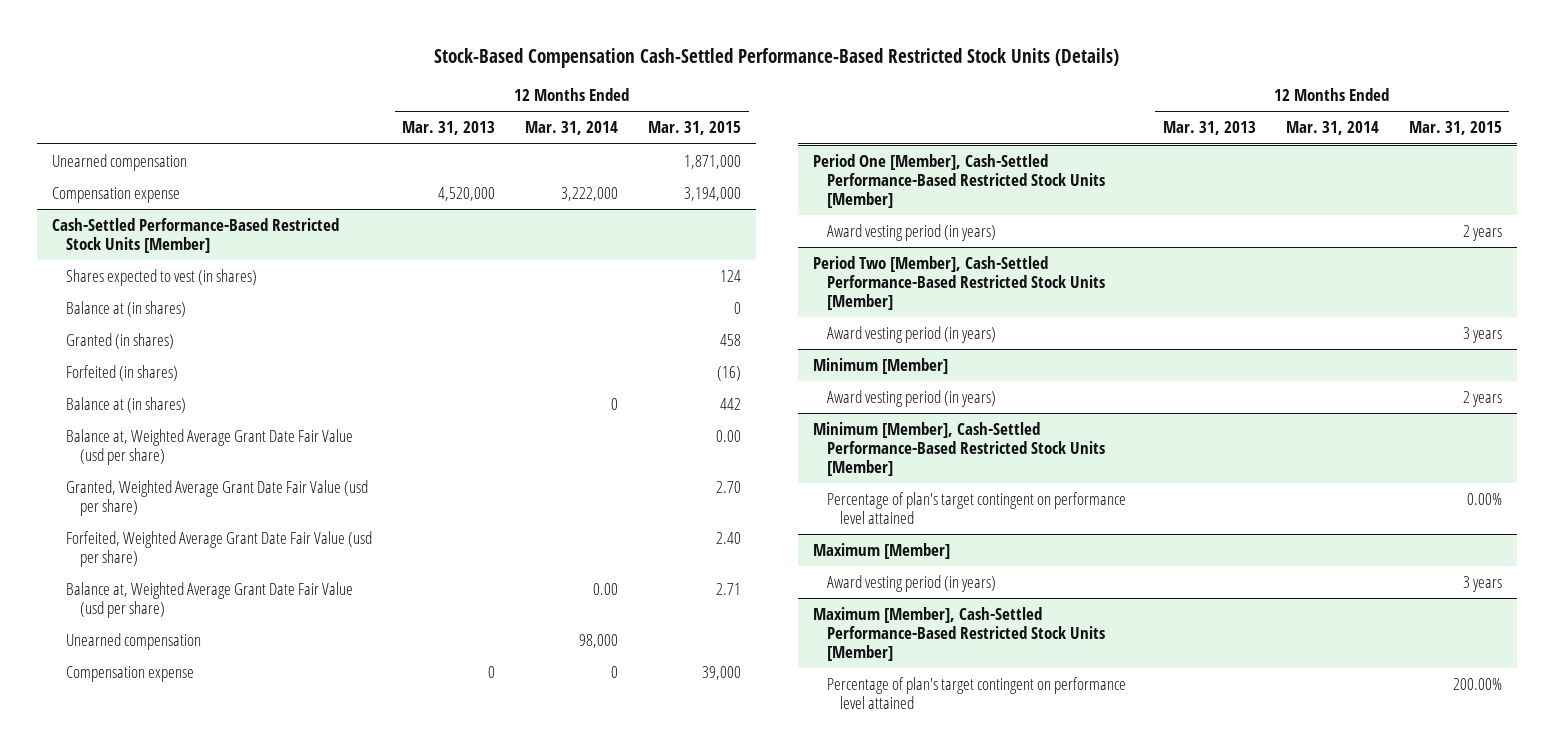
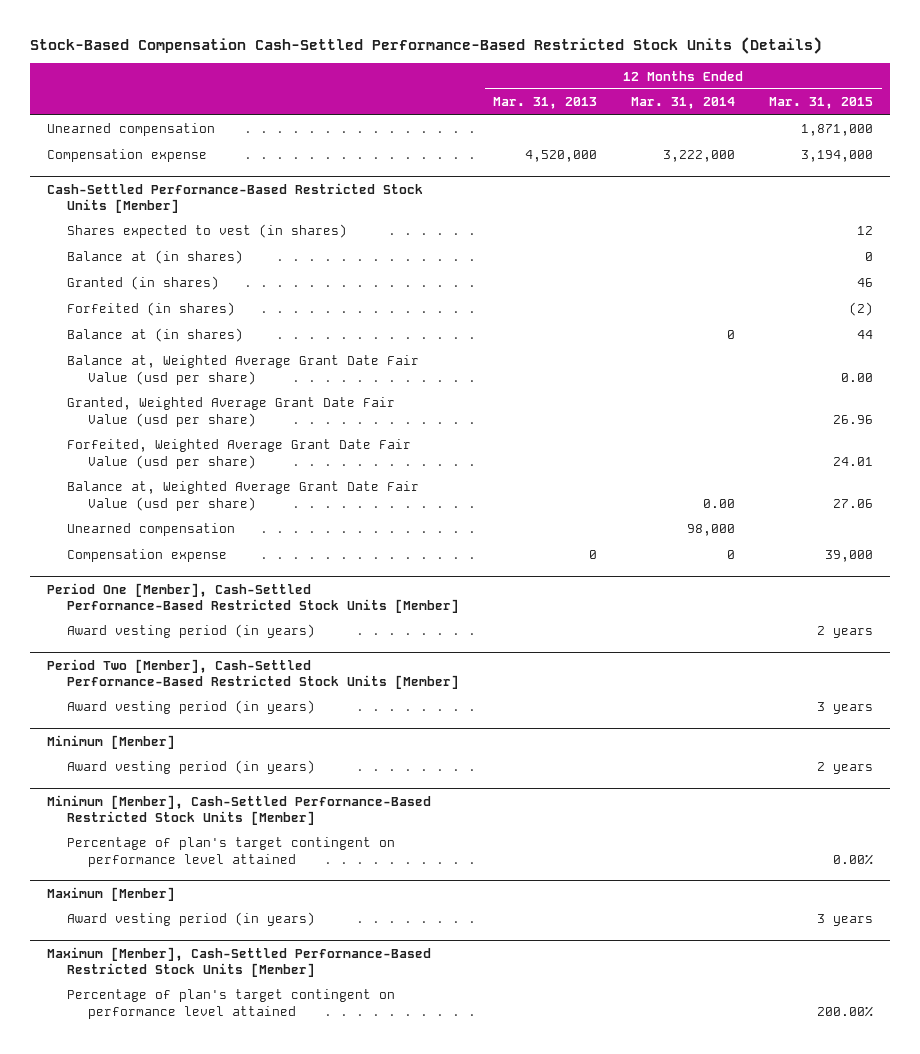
[720,269,742,282] 124 -> [857,226,874,236] 12
[720,333,742,346] 458 -> [857,278,874,288] 46
[717,365,742,381] (16) -> [849,302,874,317] (2)
[720,397,742,410] 442 -> [857,330,874,340] 44
[716,480,742,493] 2.70 -> [833,414,874,424] 26.96
[716,531,742,544] 2.40 -> [833,456,874,466] 24.01
[716,582,742,595] 2.71 -> [833,498,874,508] 27.06

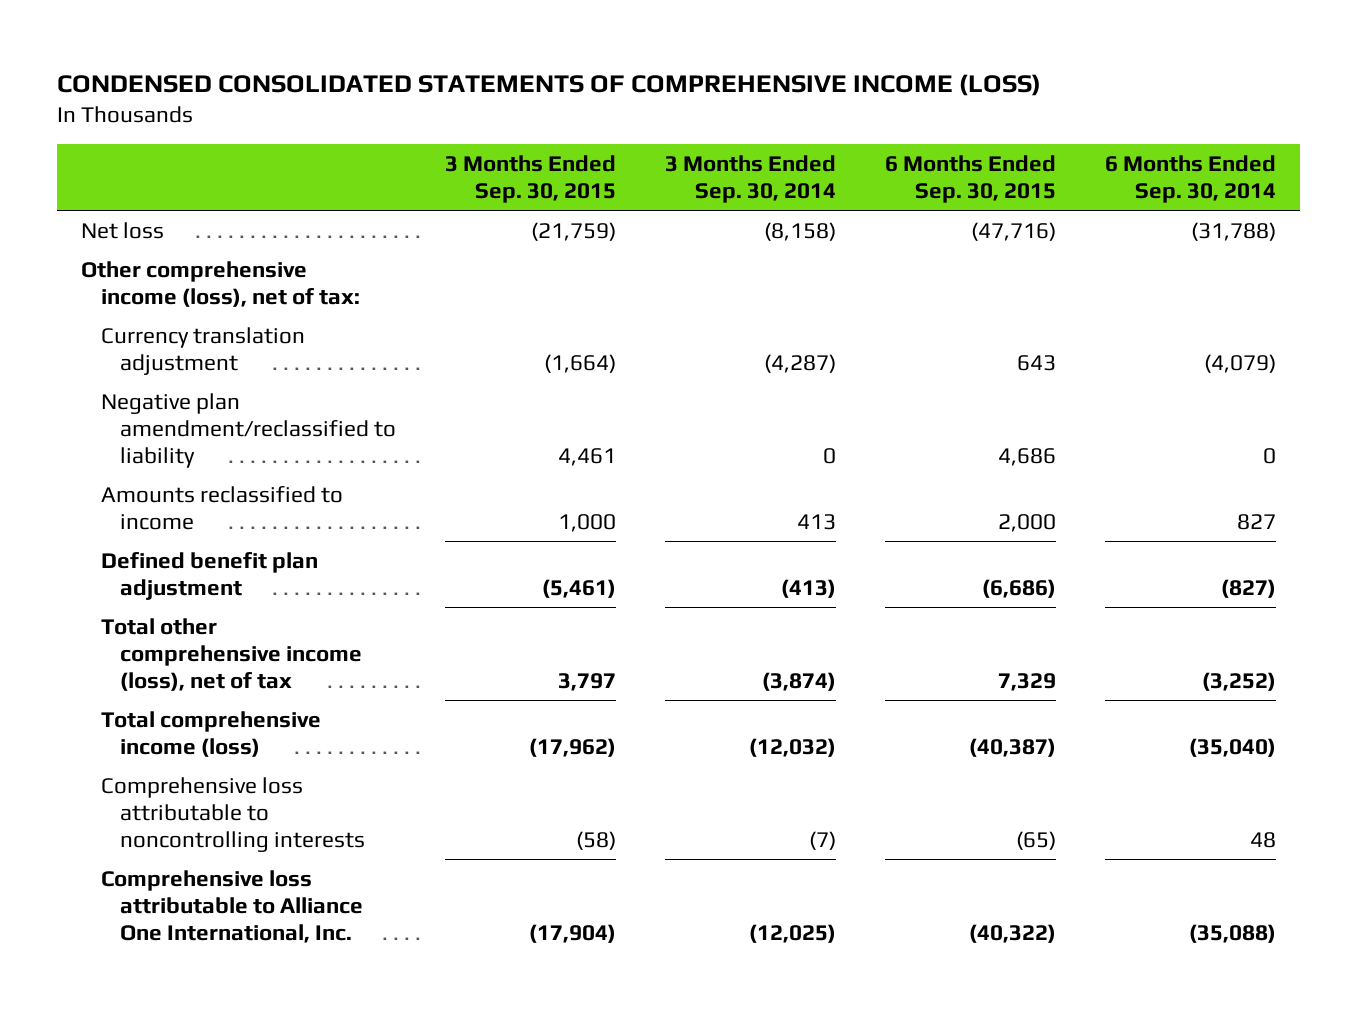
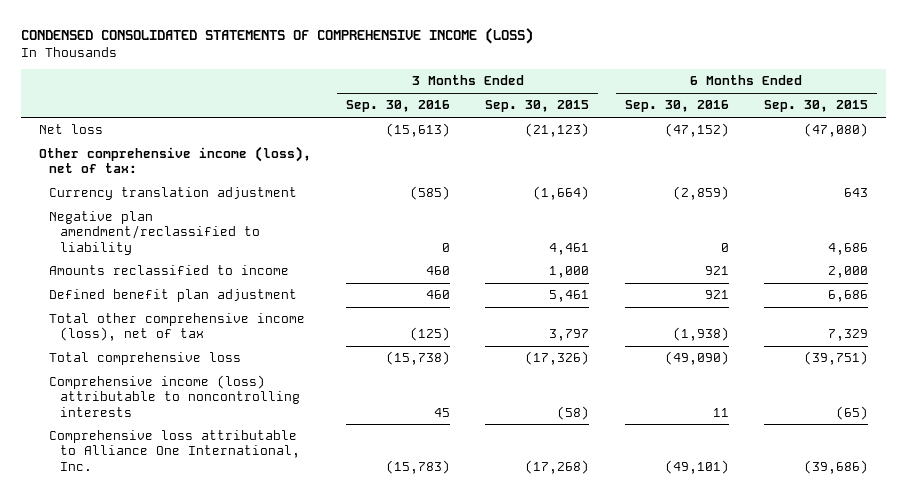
[665,154,837,203] 3 Months Ended Sep. 30, 2014 -> none
[1104,154,1276,203] 6 Months Ended Sep. 30, 2014 -> none
none -> [346,100,451,113] Sep. 30, 2016
none -> [624,100,729,113] Sep. 30, 2016
[531,221,617,241] (21,759) -> [525,123,590,138] (21,123)
[970,221,1056,241] (47,716) -> [803,123,868,138] (47,080)
[542,578,617,598] (5,461) -> [549,290,590,303] 5,461
[981,578,1056,598] (6,686) -> [827,290,868,303] 6,686
[100,710,321,757] Total comprehensive income (loss) -> [49,352,242,366] Total comprehensive loss
[529,737,617,757] (17,962) -> [525,351,590,366] (17,326)
[968,737,1056,757] (40,387) -> [803,351,868,366] (39,751)
[100,776,366,852] Comprehensive loss attributable to noncontrolling interests -> [49,375,300,417] Comprehensive income (loss) attributable to noncontrolling interests
[529,923,617,943] (17,904) -> [525,459,590,474] (17,268)
[968,923,1056,943] (40,322) -> [803,459,868,474] (39,686)

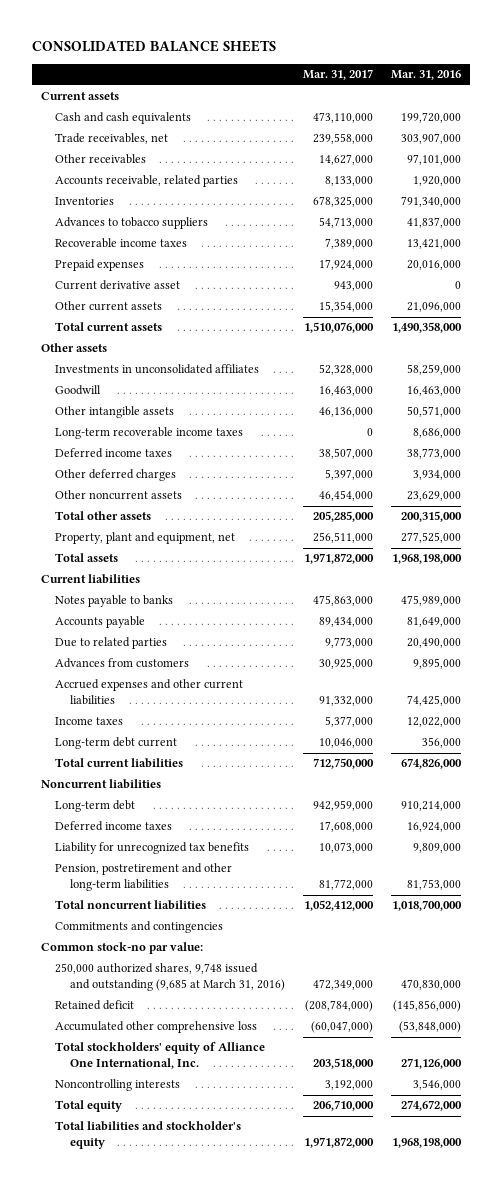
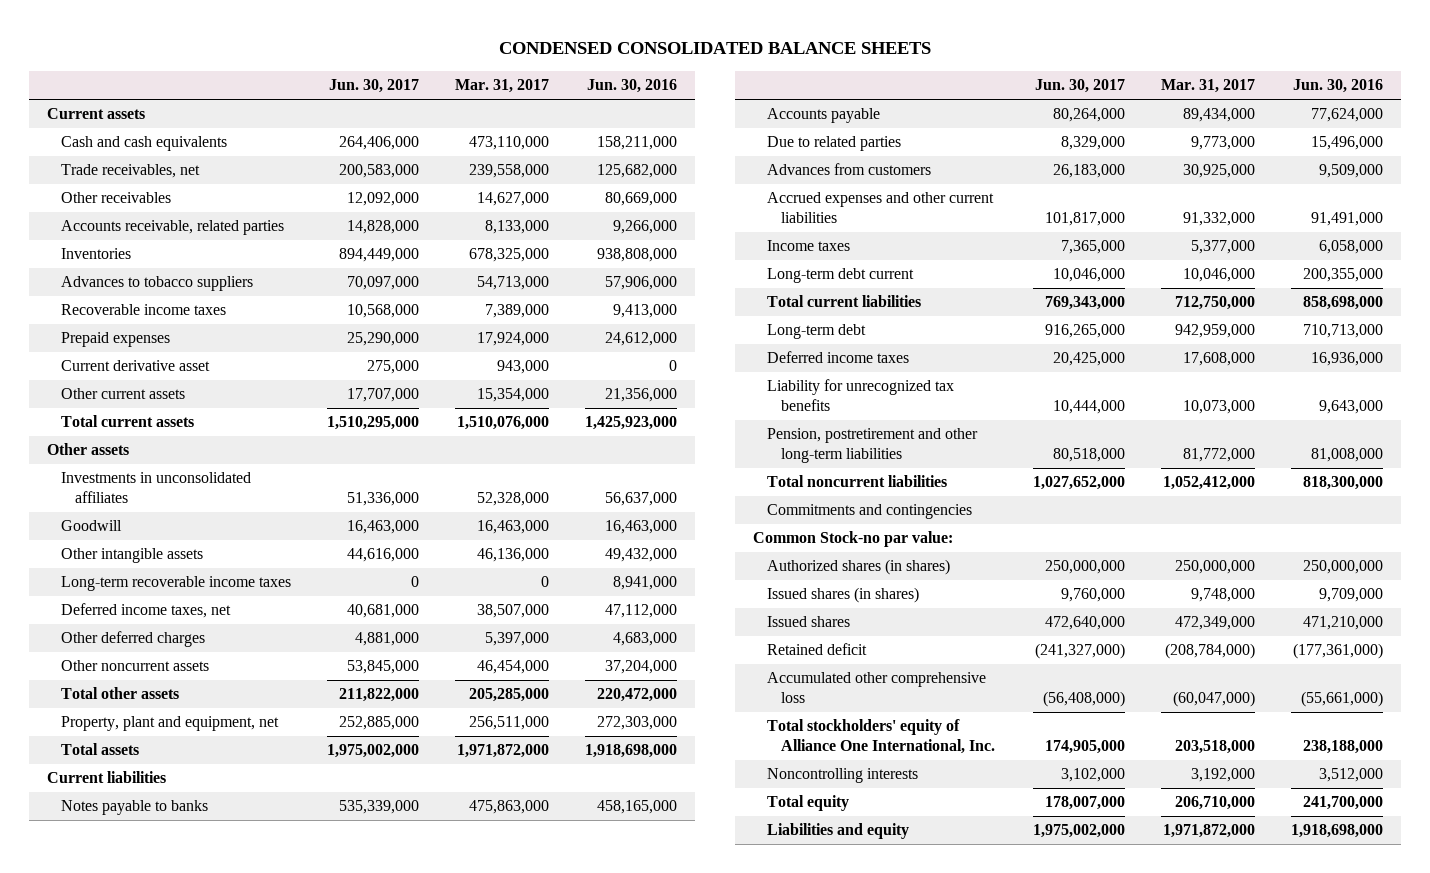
[31,40,276,53] CONSOLIDATED BALANCE SHEETS -> [499,42,932,55] CONDENSED CONSOLIDATED BALANCE SHEETS
[390,70,461,81] Mar. 31, 2016 -> none
none -> [328,79,419,94] Jun. 30, 2017
none -> [586,79,677,94] Jun. 30, 2016
[55,448,173,459] Deferred income taxes -> [60,603,231,619] Deferred income taxes, net
[40,779,161,790] Noncurrent liabilities -> none
[40,942,203,955] Common stock-no par value: -> [753,531,954,548] Common Stock-no par value:
none -> [767,559,951,576] Authorized shares (in shares)
none -> [767,587,920,604] Issued shares (in shares)
[55,963,286,992] 250,000 authorized shares, 9,748 issued and outstanding (9,685 at March 31, 2016) -> [767,616,851,628] Issued shares
[55,1121,242,1150] Total liabilities and stockholder's equity -> [767,823,910,840] Liabilities and equity

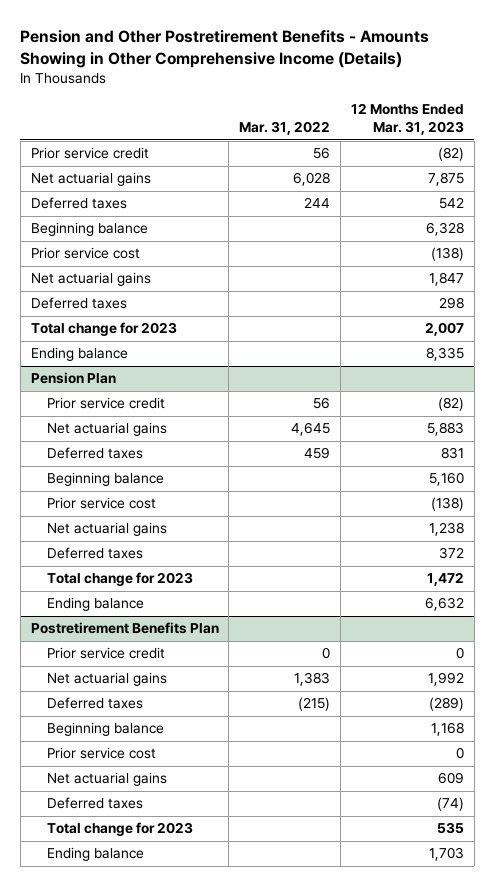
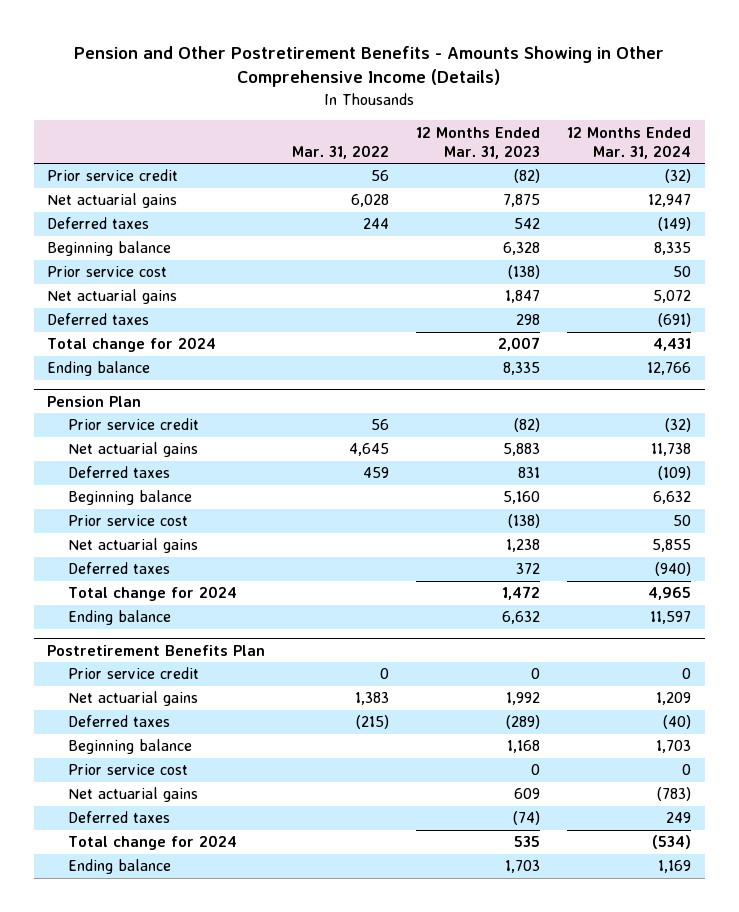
none -> [567,126,692,159] 12 Months Ended Mar. 31, 2024
[30,322,177,337] Total change for 2023 -> [47,337,217,353] Total change for 2024
[47,572,194,587] Total change for 2023 -> [67,586,237,602] Total change for 2024
[47,822,194,837] Total change for 2023 -> [67,835,237,851] Total change for 2024

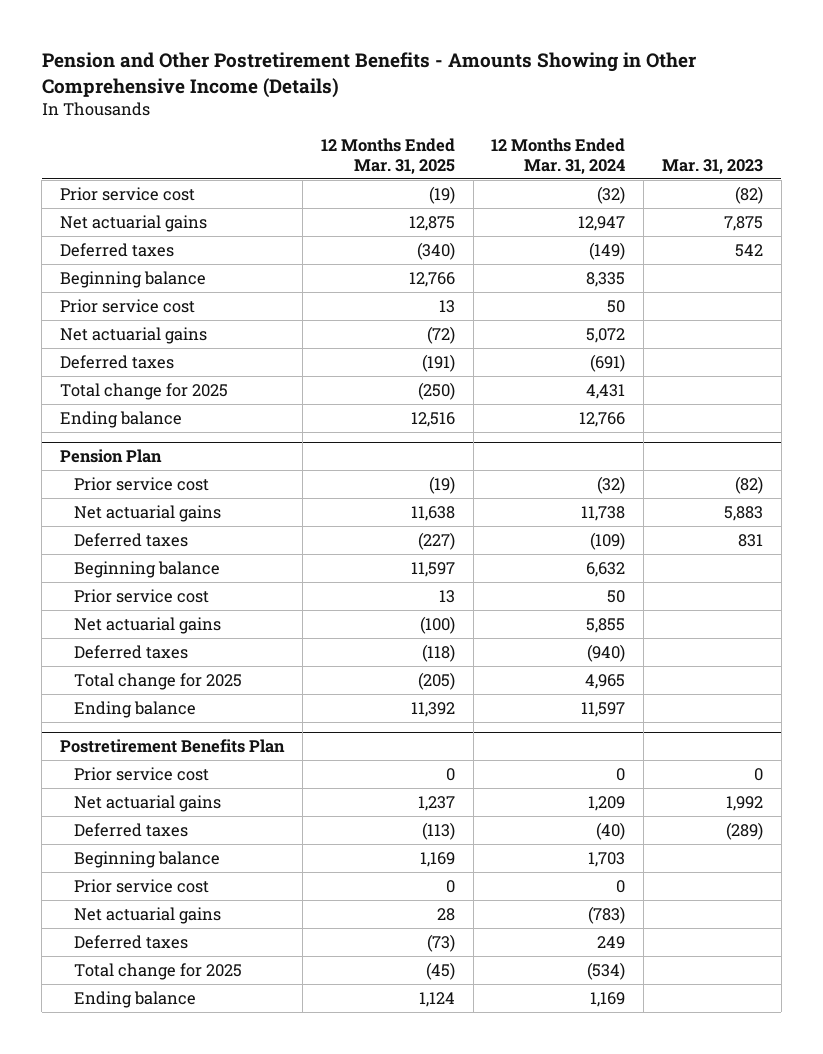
[292,144,390,159] Mar. 31, 2022 -> none
[416,126,541,159] 12 Months Ended Mar. 31, 2023 -> none
none -> [320,137,455,174] 12 Months Ended Mar. 31, 2025
none -> [661,158,763,174] Mar. 31, 2023
[47,169,179,182] Prior service credit -> [60,186,196,201] Prior service cost
[47,337,217,353] Total change for 2024 -> [60,382,229,400] Total change for 2025
[67,418,199,431] Prior service credit -> [74,476,210,491] Prior service cost
[67,586,237,602] Total change for 2024 -> [74,672,243,690] Total change for 2025
[67,667,199,680] Prior service credit -> [74,766,210,781] Prior service cost
[67,835,237,851] Total change for 2024 -> [74,962,243,980] Total change for 2025

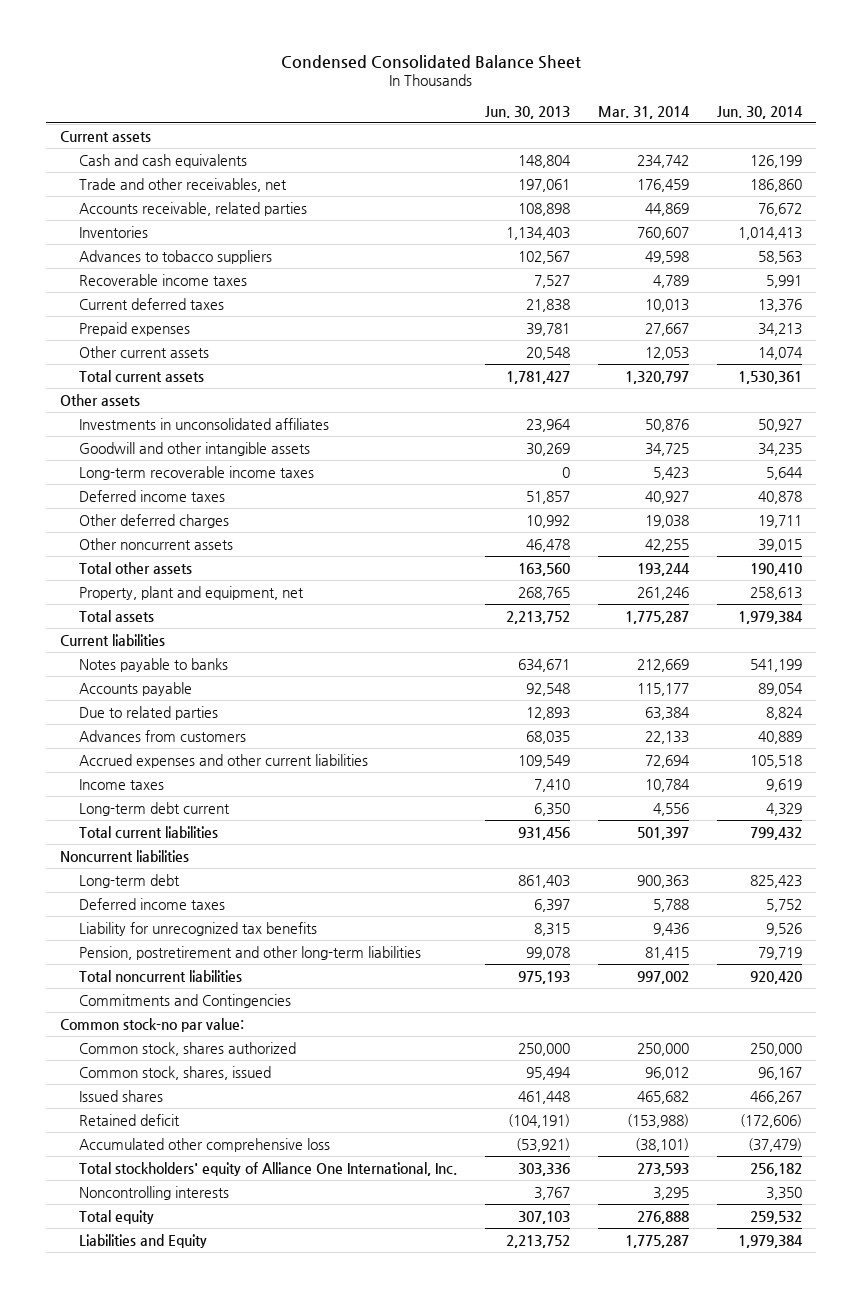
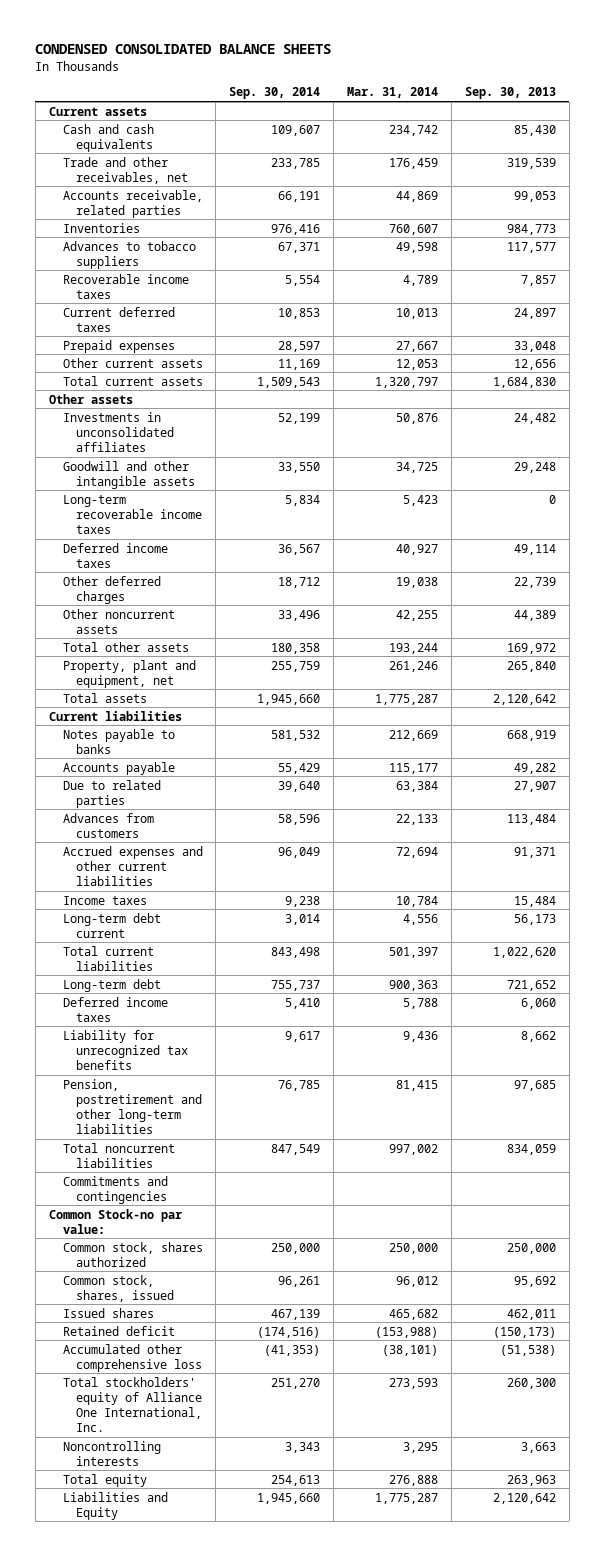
[280,55,581,70] Condensed Consolidated Balance Sheet -> [35,44,332,55] CONDENSED CONSOLIDATED BALANCE SHEETS
[484,105,570,119] Jun. 30, 2013 -> none
[716,105,803,119] Jun. 30, 2014 -> none
none -> [229,87,321,100] Sep. 30, 2014
none -> [464,87,556,100] Sep. 30, 2013
[60,849,190,862] Noncurrent liabilities -> none
[78,993,291,1008] Commitments and Contingencies -> [62,1175,168,1204] Commitments and contingencies
[60,1017,245,1032] Common stock-no par value: -> [48,1208,182,1234] Common Stock-no par value:

